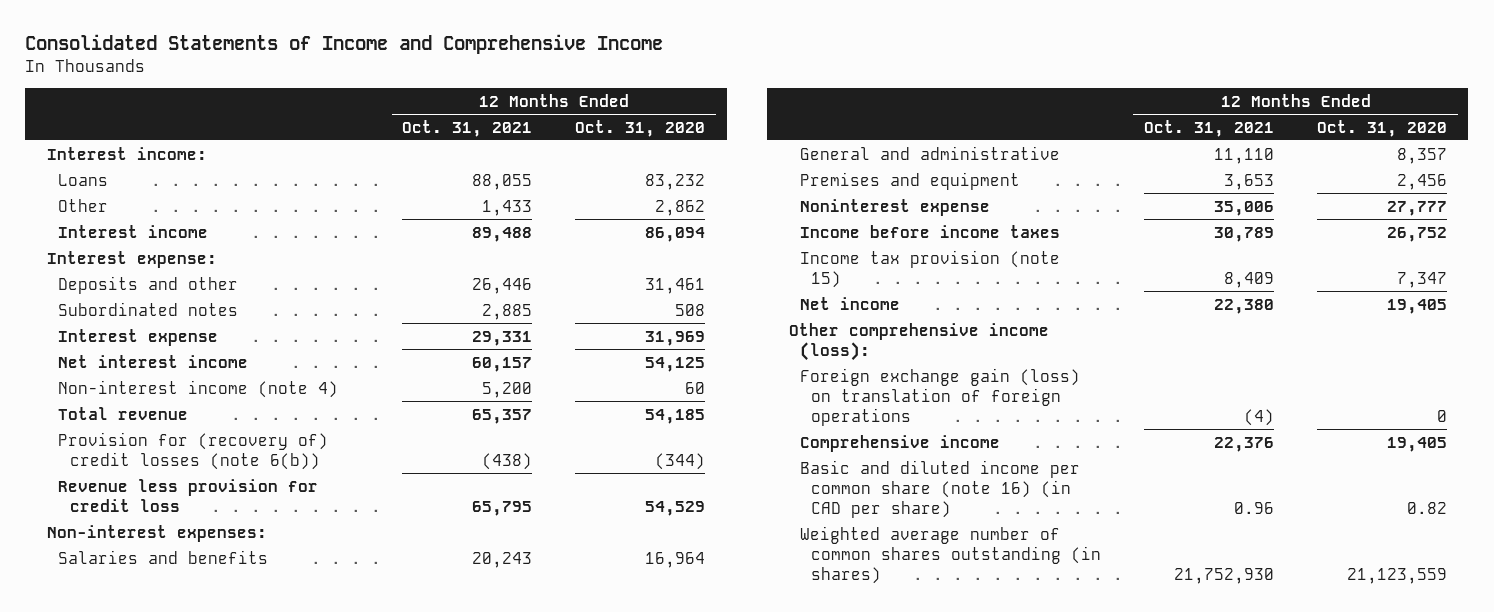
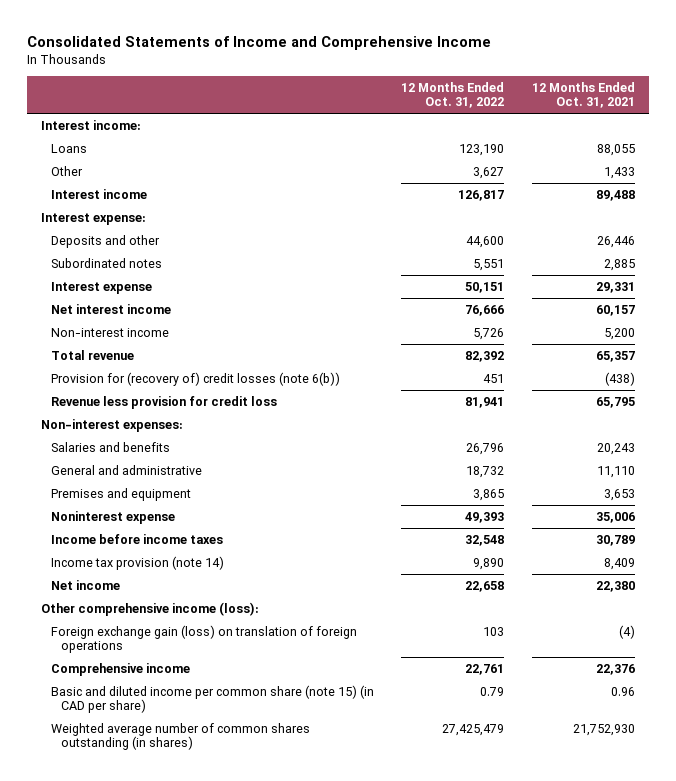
[575,119,706,137] Oct. 31, 2020 -> none
none -> [401,81,505,109] 12 Months Ended Oct. 31, 2022
[58,379,339,398] Non-interest income (note 4) -> [50,327,169,337] Non-interest income
[799,249,1060,288] Income tax provision (note 15) -> [50,555,224,570] Income tax provision (note 14)
[799,459,1080,518] Basic and diluted income per common share (note 16) (in CAD per share) -> [50,684,374,714] Basic and diluted income per common share (note 15) (in CAD per share)

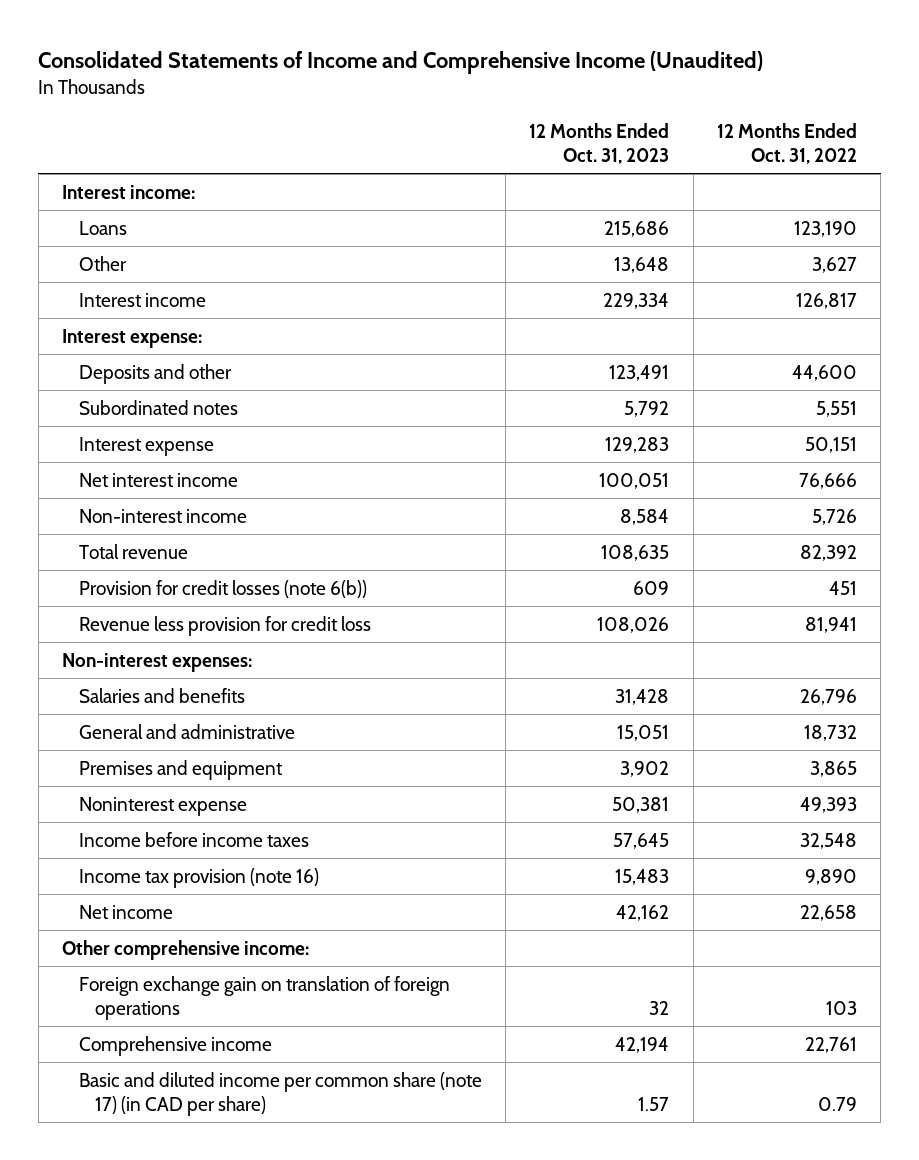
[27,35,492,50] Consolidated Statements of Income and Comprehensive Income -> [38,50,764,74] Consolidated Statements of Income and Comprehensive Income (Unaudited)
[531,81,635,109] 12 Months Ended Oct. 31, 2021 -> none
none -> [529,122,670,164] 12 Months Ended Oct. 31, 2023
[50,371,340,386] Provision for (recovery of) credit losses (note 6(b)) -> [78,579,367,598] Provision for credit losses (note 6(b))
[50,555,224,570] Income tax provision (note 14) -> [78,867,319,888] Income tax provision (note 16)
[40,601,259,616] Other comprehensive income (loss): -> [61,939,309,960] Other comprehensive income:
[50,624,357,654] Foreign exchange gain (loss) on translation of foreign operations -> [78,975,450,1020] Foreign exchange gain on translation of foreign operations
[50,722,310,751] Weighted average number of common shares outstanding (in shares) -> none
[50,684,374,714] Basic and diluted income per common share (note 15) (in CAD per share) -> [78,1071,482,1116] Basic and diluted income per common share (note 17) (in CAD per share)

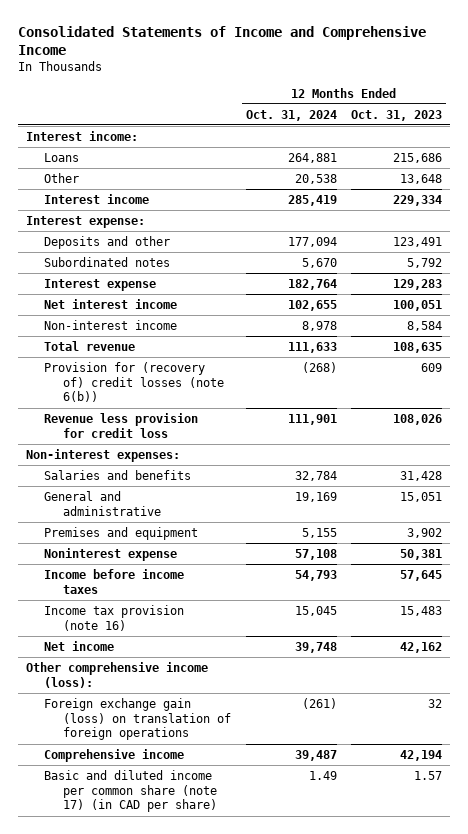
[38,50,764,74] Consolidated Statements of Income and Comprehensive Income (Unaudited) -> [18,25,427,56] Consolidated Statements of Income and Comprehensive Income
[717,122,858,164] 12 Months Ended Oct. 31, 2022 -> none
none -> [245,109,337,121] Oct. 31, 2024
[78,579,367,598] Provision for credit losses (note 6(b)) -> [44,361,225,403] Provision for (recovery of) credit losses (note 6(b))
[61,939,309,960] Other comprehensive income: -> [25,661,208,688] Other comprehensive income (loss):
[78,975,450,1020] Foreign exchange gain on translation of foreign operations -> [44,697,232,741] Foreign exchange gain (loss) on translation of foreign operations

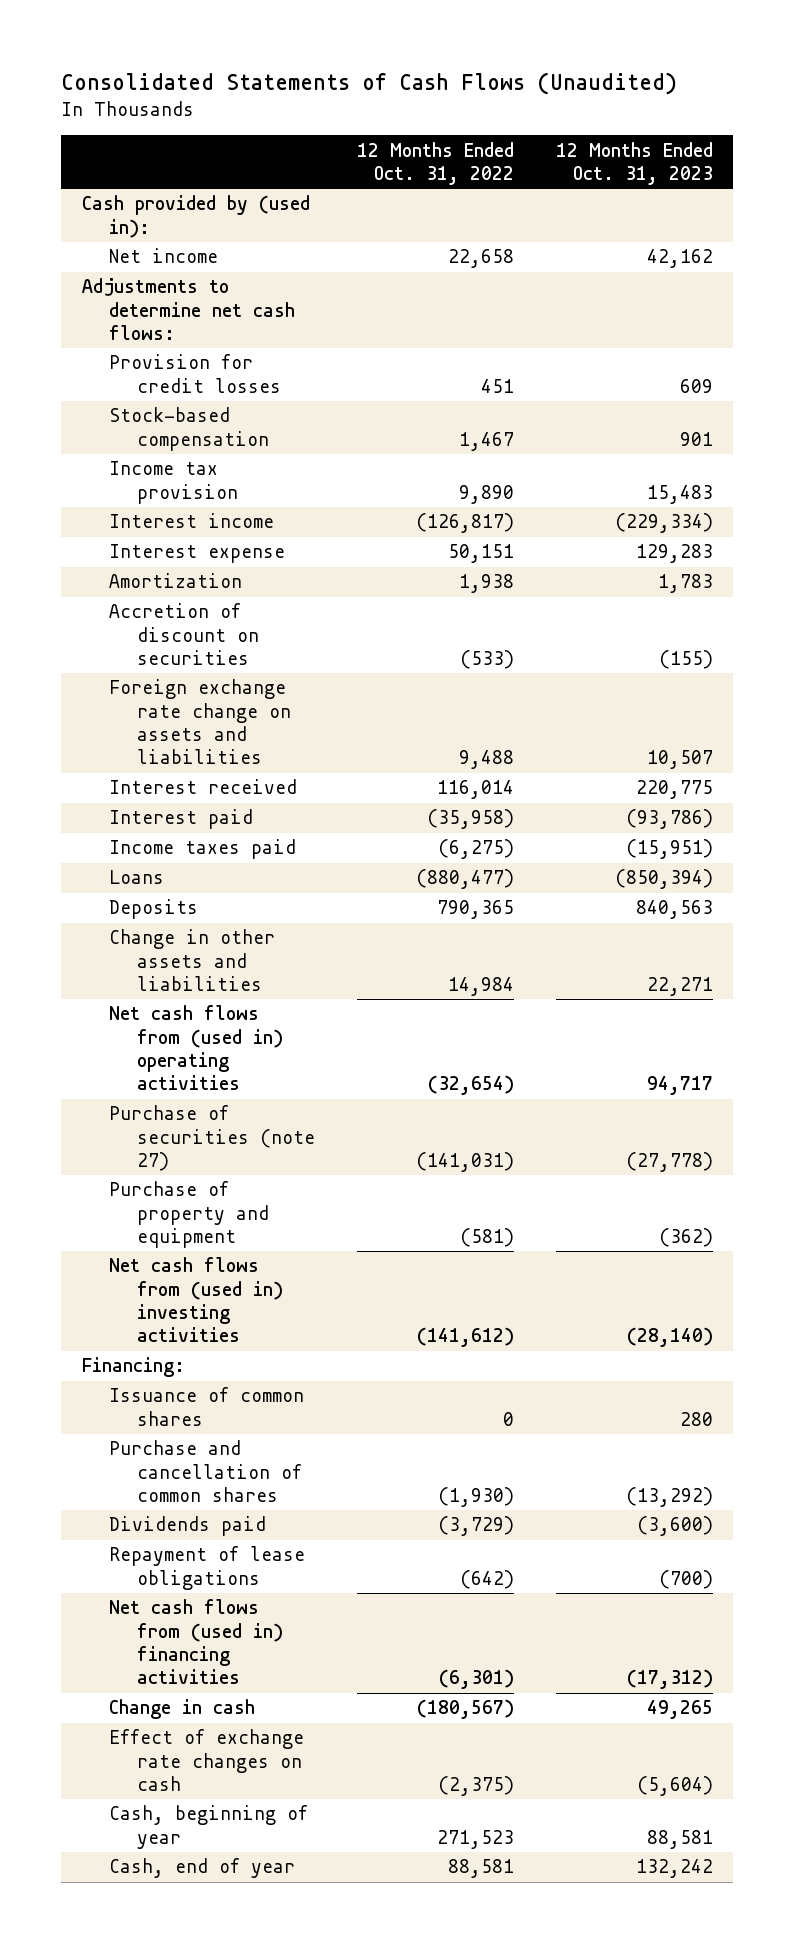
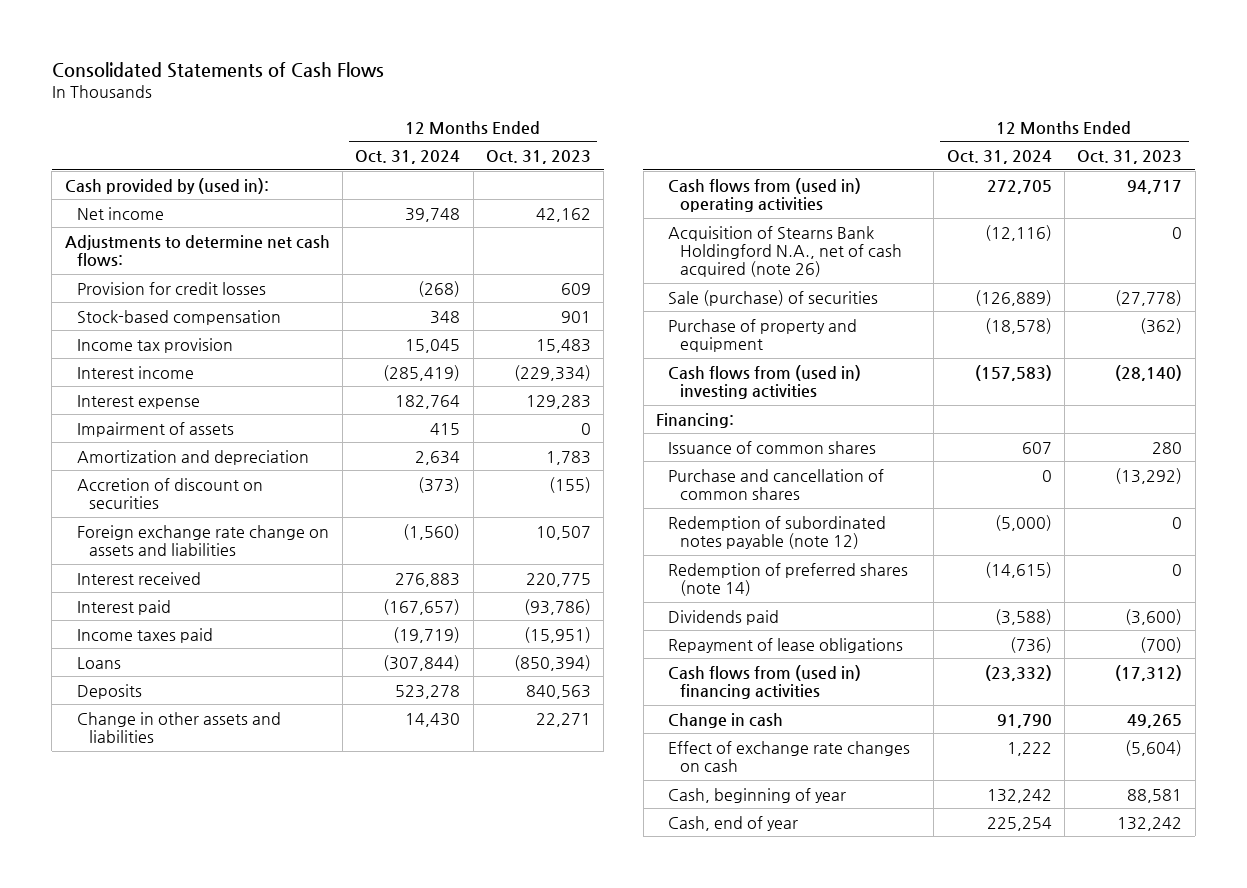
[60,72,677,96] Consolidated Statements of Cash Flows (Unaudited) -> [51,62,384,79] Consolidated Statements of Cash Flows
[356,141,514,186] 12 Months Ended Oct. 31, 2022 -> none
none -> [355,150,461,165] Oct. 31, 2024
none -> [76,421,234,437] Impairment of assets
[109,573,243,589] Amortization -> [76,449,309,465] Amortization and depreciation
[109,1005,284,1091] Net cash flows from (used in) operating activities -> [668,177,862,213] Cash flows from (used in) operating activities
none -> [668,225,903,278] Acquisition of Stearns Bank Holdingford N.A., net of cash acquired (note 26)
[109,1105,316,1172] Purchase of securities (note 27) -> [668,289,879,306] Sale (purchase) of securities
[109,1257,284,1343] Net cash flows from (used in) investing activities -> [668,364,862,400] Cash flows from (used in) investing activities
none -> [668,515,887,550] Redemption of subordinated notes payable (note 12)
none -> [668,562,909,597] Redemption of preferred shares (note 14)
[109,1599,284,1685] Net cash flows from (used in) financing activities -> [668,664,862,700] Cash flows from (used in) financing activities

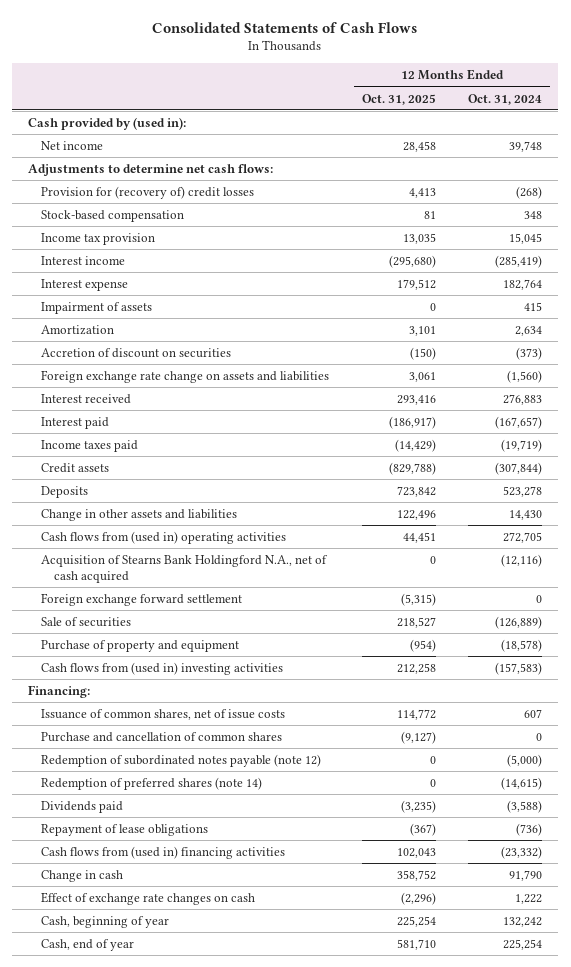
[486,150,592,165] Oct. 31, 2023 -> none
none -> [361,93,436,105] Oct. 31, 2025
[76,281,266,295] Provision for credit losses -> [41,185,255,199] Provision for (recovery of) credit losses
[76,449,309,465] Amortization and depreciation -> [41,324,115,335] Amortization
[76,656,121,669] Loans -> [41,462,110,473] Credit assets
[668,225,903,278] Acquisition of Stearns Bank Holdingford N.A., net of cash acquired (note 26) -> [41,554,329,583] Acquisition of Stearns Bank Holdingford N.A., net of cash acquired
none -> [41,592,243,606] Foreign exchange forward settlement
[668,289,879,306] Sale (purchase) of securities -> [41,616,132,627] Sale of securities
[668,440,877,454] Issuance of common shares -> [41,708,286,720] Issuance of common shares, net of issue costs

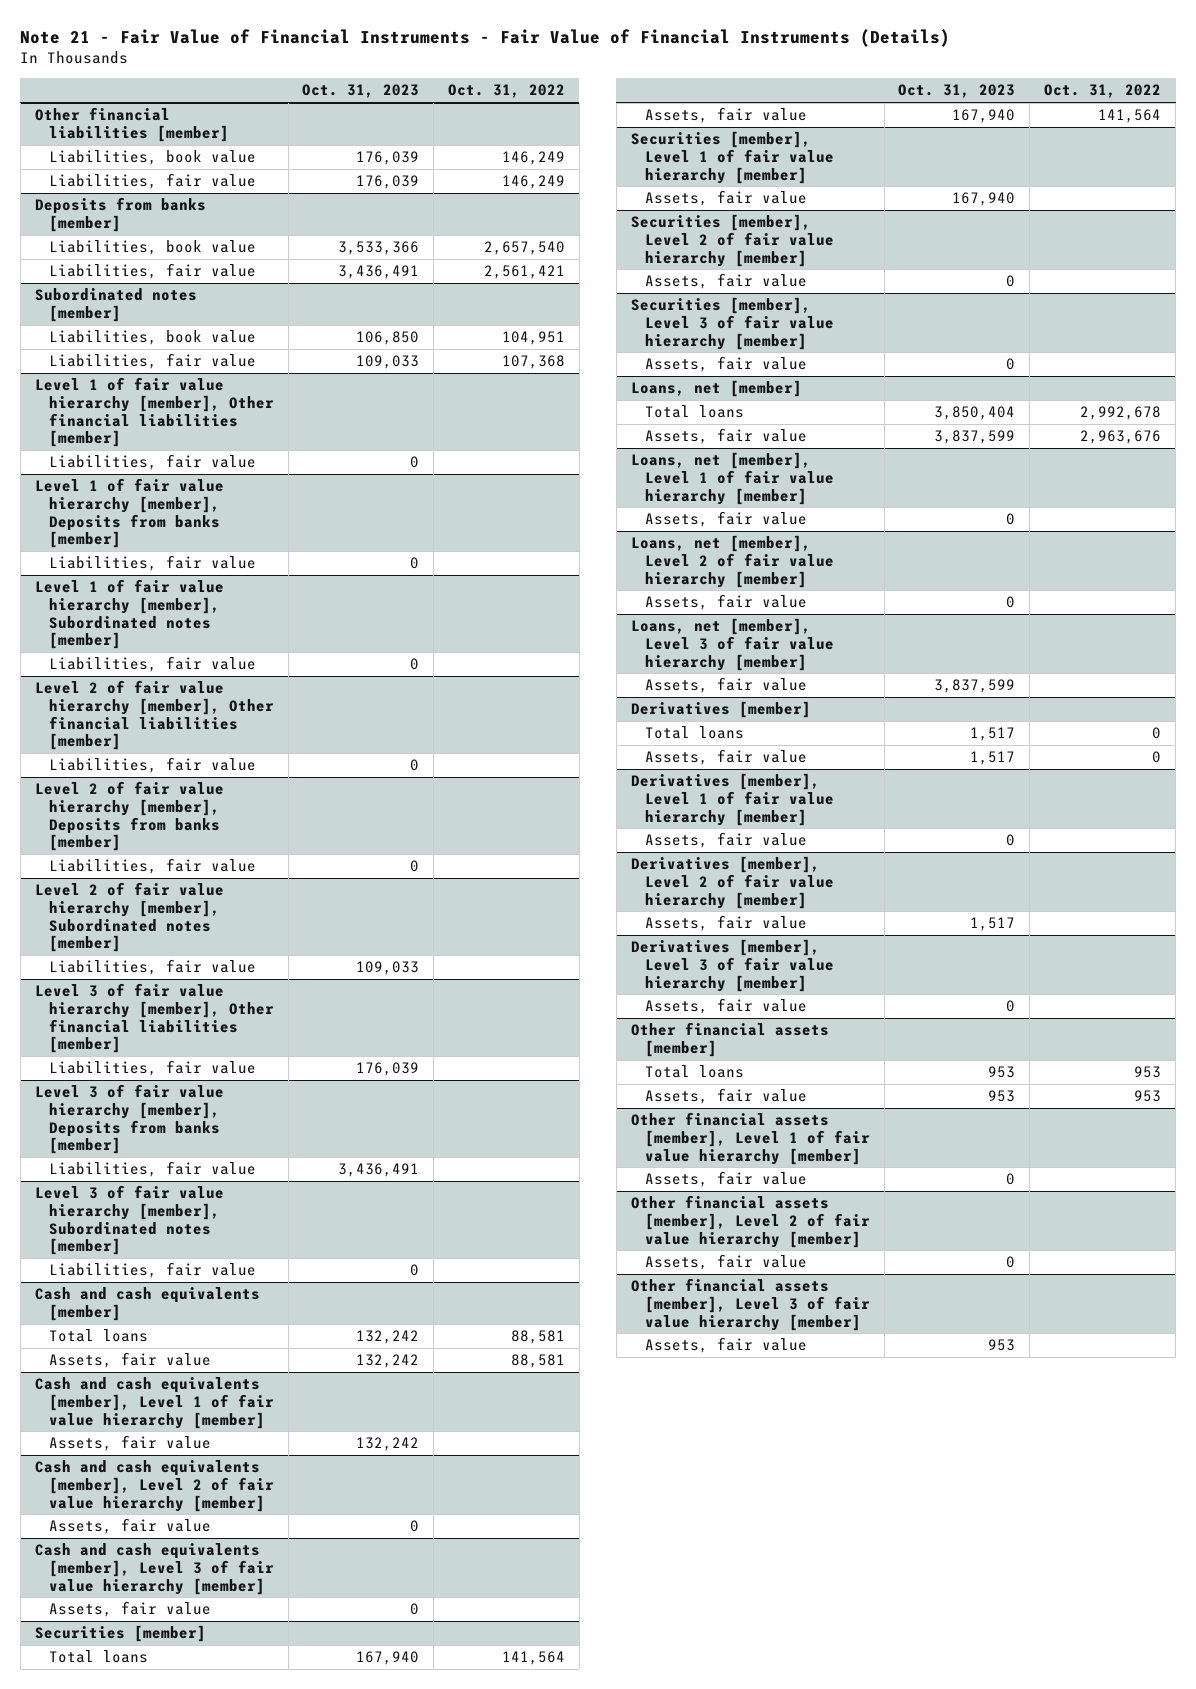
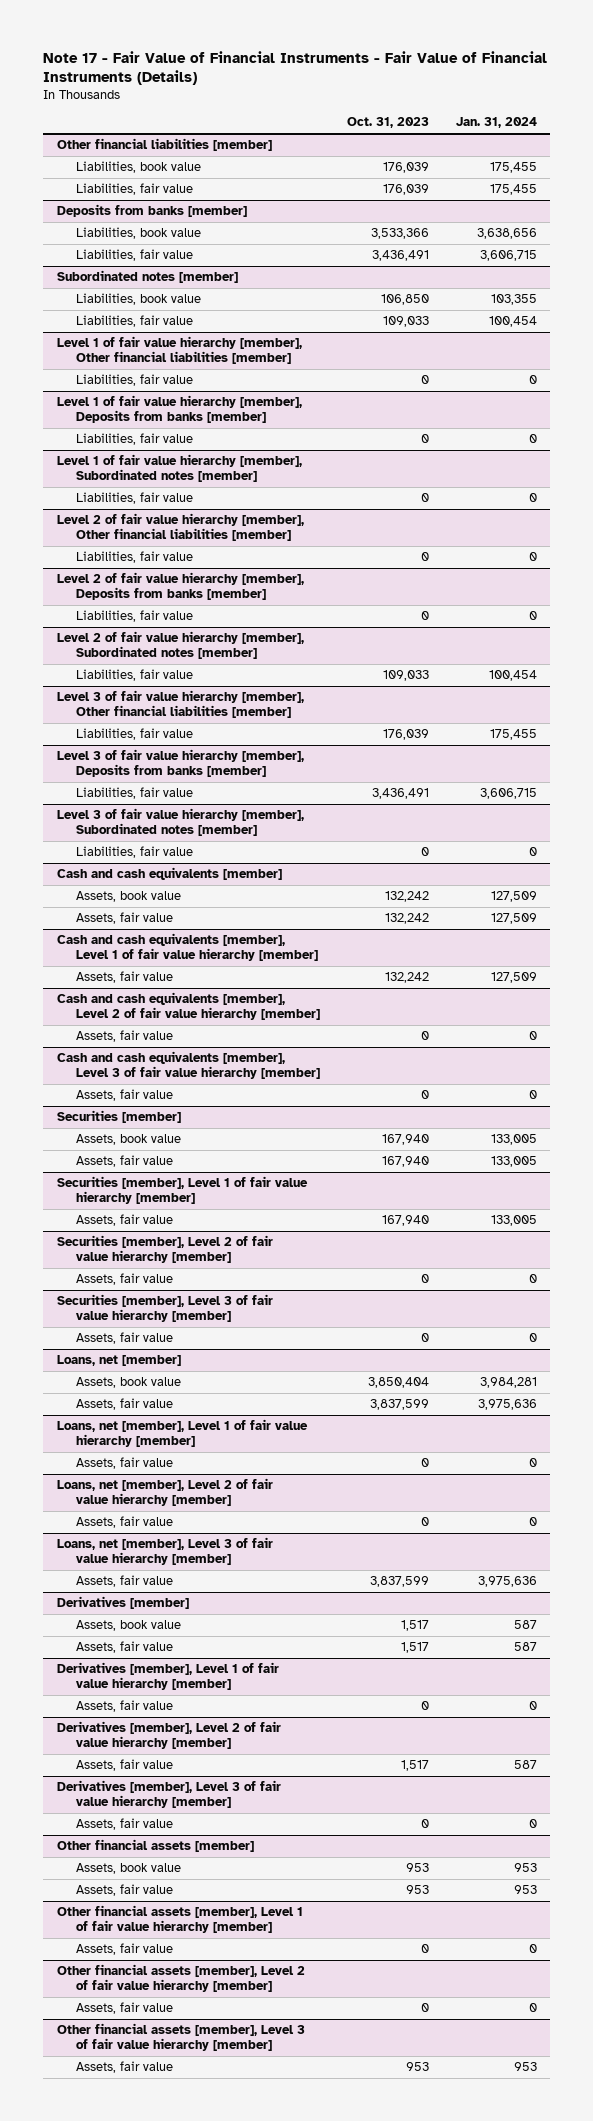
[20,29,951,48] Note 21 - Fair Value of Financial Instruments - Fair Value of Financial Instruments (Details) -> [43,50,548,85] Note 17 - Fair Value of Financial Instruments - Fair Value of Financial Instruments (Details)
[448,84,566,99] Oct. 31, 2022 -> none
none -> [455,117,537,129] Jan. 31, 2024
[48,1329,148,1343] Total loans -> [76,891,182,903] Assets, book value
[48,1650,148,1664] Total loans -> [76,1134,182,1146] Assets, book value
[644,405,744,419] Total loans -> [76,1377,182,1389] Assets, book value
[644,726,744,740] Total loans -> [76,1620,182,1632] Assets, book value
[644,1065,744,1079] Total loans -> [76,1863,182,1875] Assets, book value

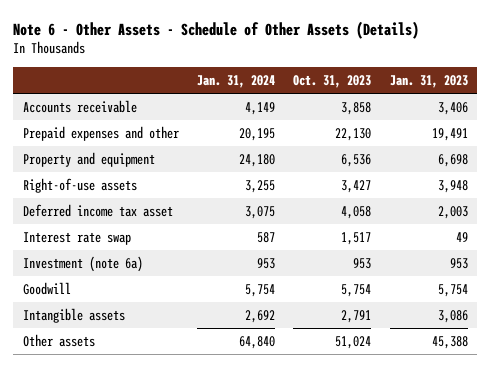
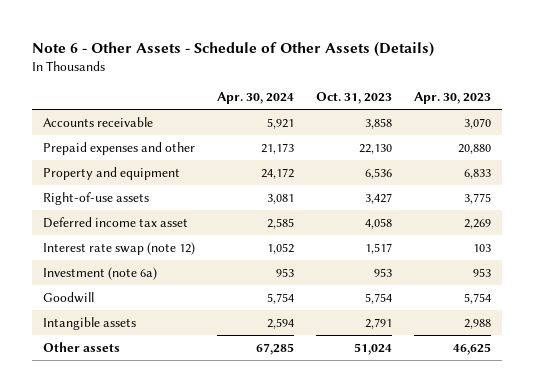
[197,75,276,89] Jan. 31, 2024 -> none
[389,75,468,89] Jan. 31, 2023 -> none
none -> [216,92,294,105] Apr. 30, 2024
none -> [413,92,491,105] Apr. 30, 2023
[22,231,131,245] Interest rate swap -> [42,241,195,255] Interest rate swap (note 12)

